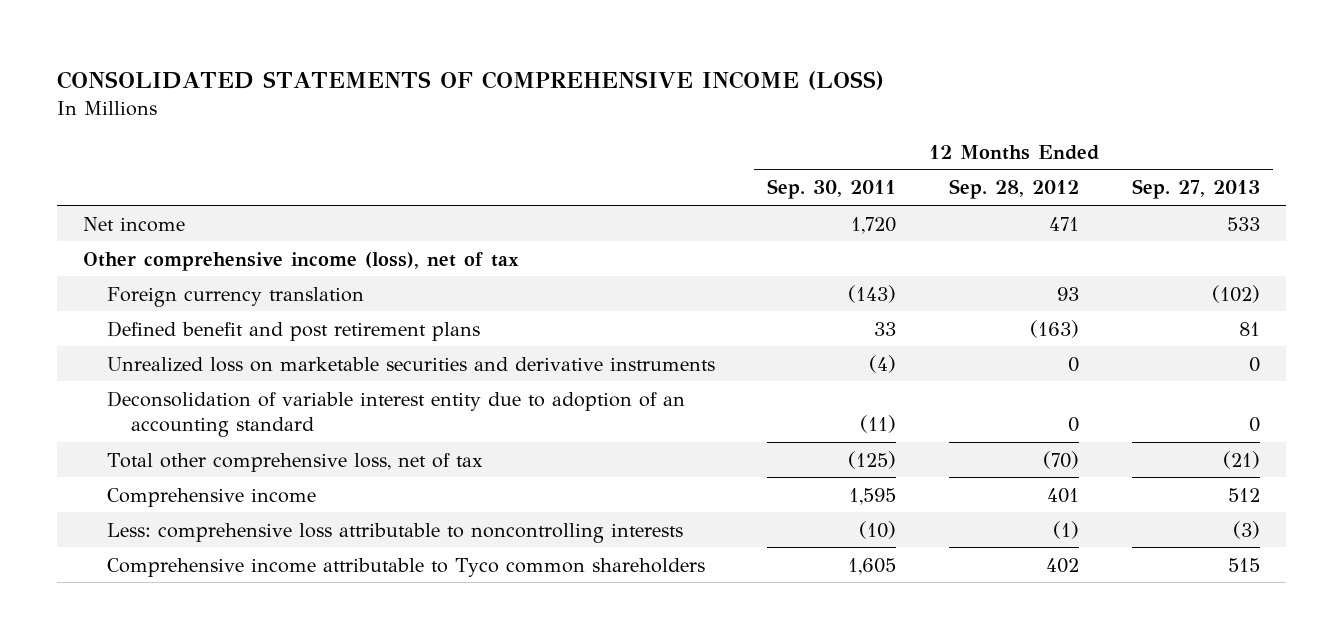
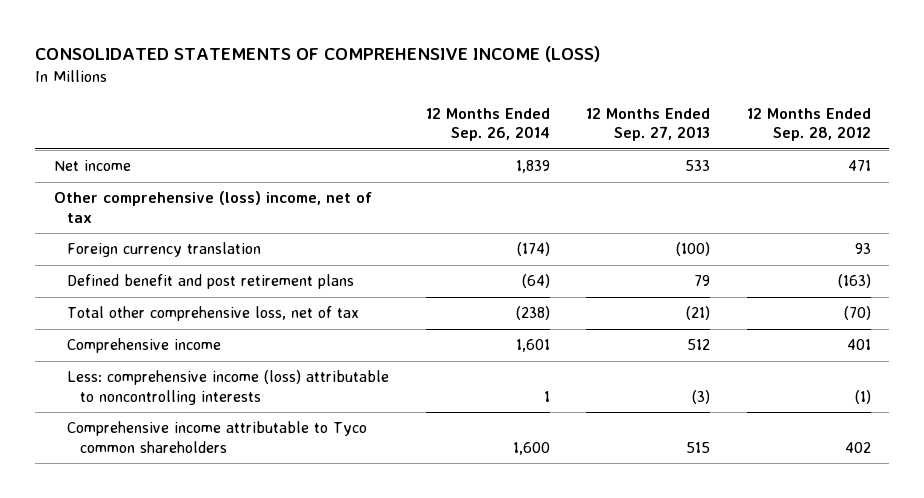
[767,179,897,200] Sep. 30, 2011 -> none
none -> [425,107,550,142] 12 Months Ended Sep. 26, 2014
[106,356,715,372] Unrealized loss on marketable securities and derivative instruments -> none
[106,390,685,438] Deconsolidation of variable interest entity due to adoption of an accounting standard -> none
[82,251,519,271] Other comprehensive income (loss), net of tax -> [53,191,372,223] Other comprehensive (loss) income, net of tax
[1211,284,1260,303] (102) -> [676,242,711,257] (100)
[1238,321,1260,336] 81 -> [694,275,711,287] 79
[106,522,683,543] Less: comprehensive loss attributable to noncontrolling interests -> [66,370,389,405] Less: comprehensive income (loss) attributable to noncontrolling interests

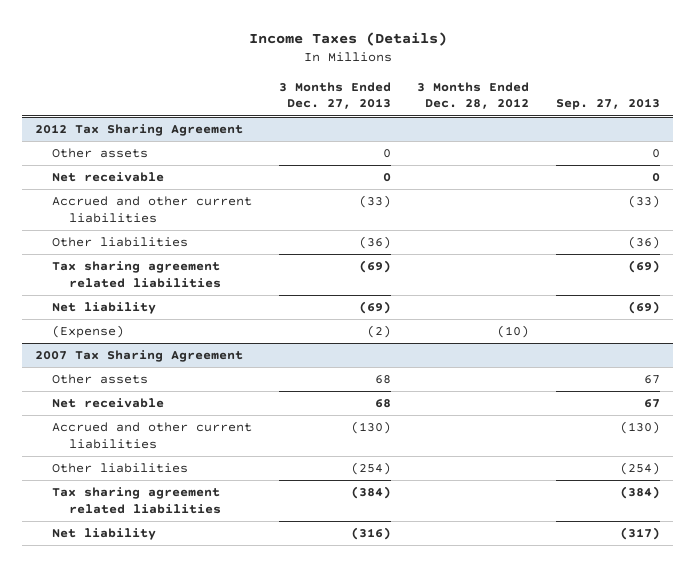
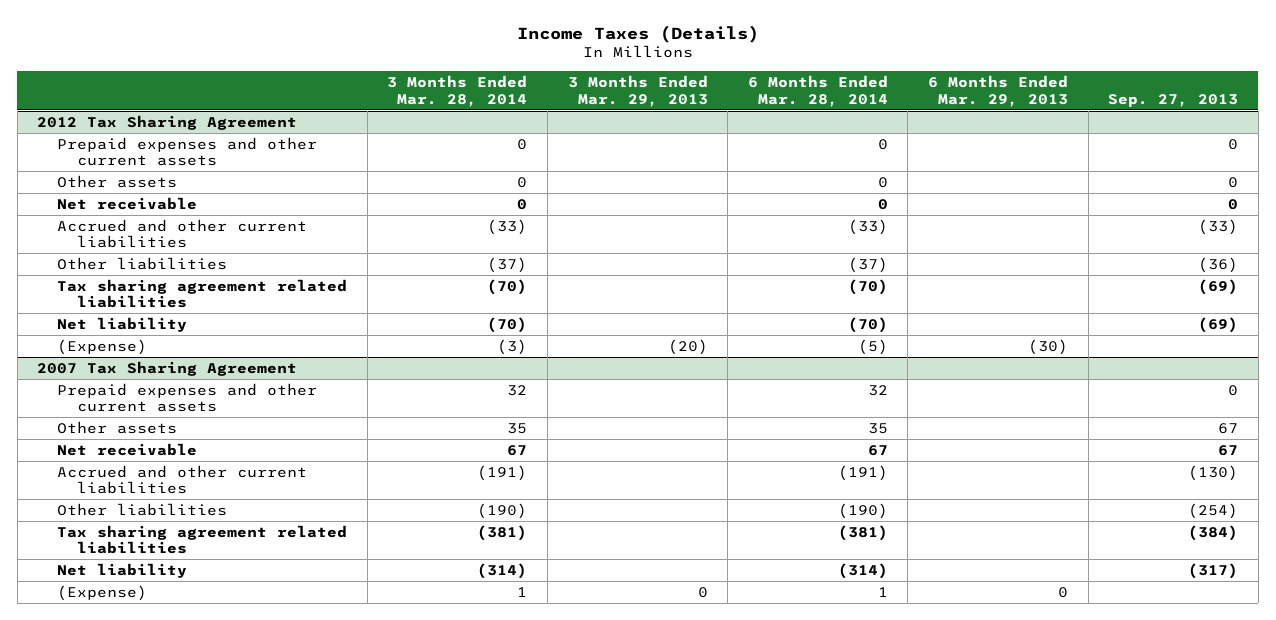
[278,81,391,110] 3 Months Ended Dec. 27, 2013 -> none
[417,81,530,110] 3 Months Ended Dec. 28, 2012 -> none
none -> [387,75,528,107] 3 Months Ended Mar. 28, 2014
none -> [567,75,708,107] 3 Months Ended Mar. 29, 2013
none -> [747,75,888,107] 6 Months Ended Mar. 28, 2014
none -> [928,75,1069,107] 6 Months Ended Mar. 29, 2013
none -> [56,136,317,167] Prepaid expenses and other current assets
none -> [56,382,317,413] Prepaid expenses and other current assets
none -> [56,584,147,601] (Expense)

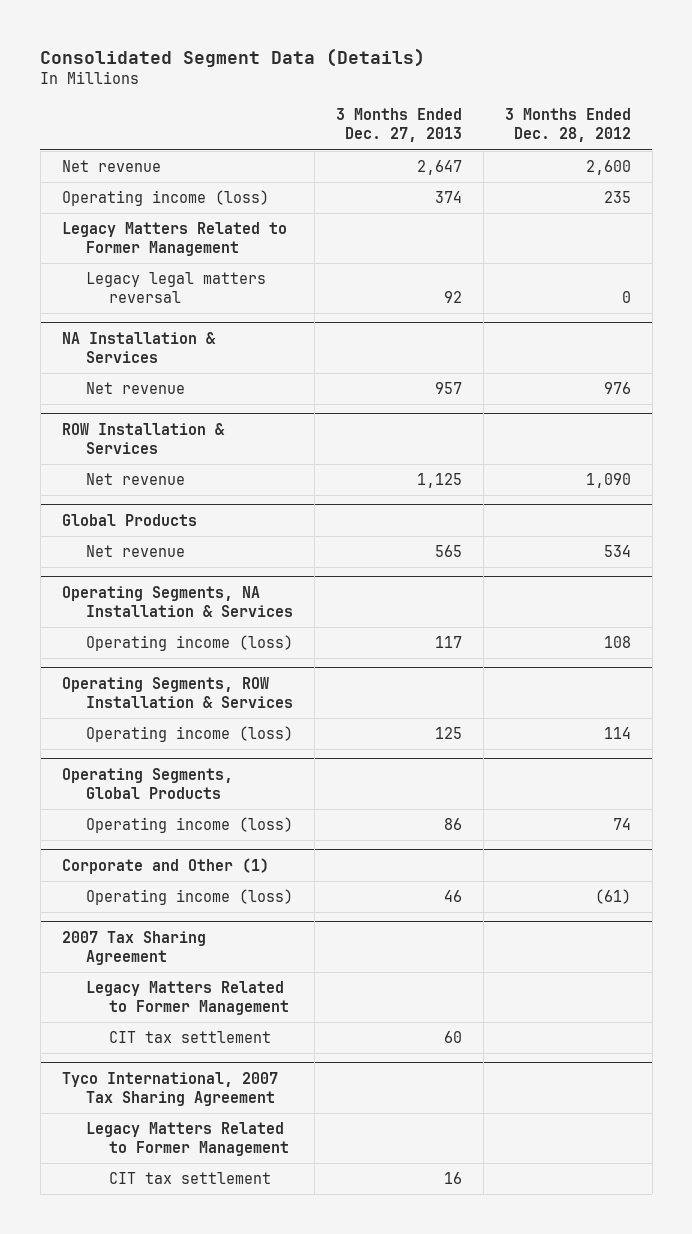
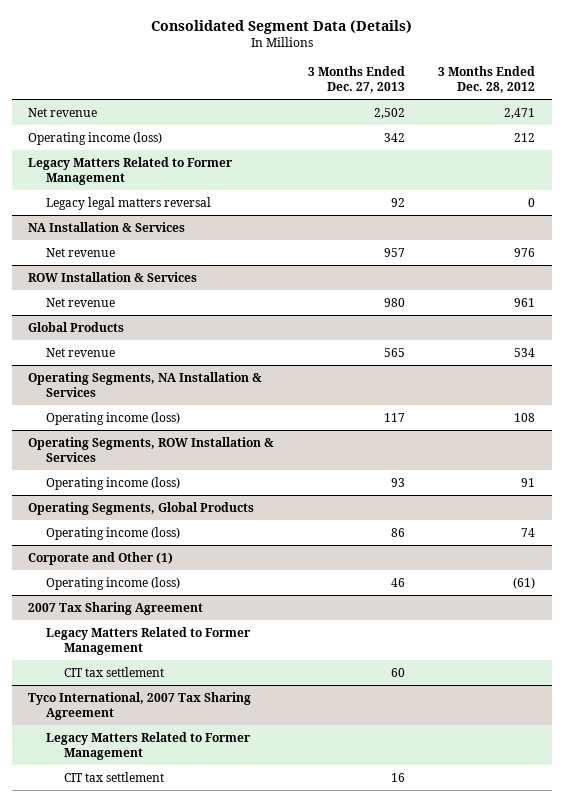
[416,160,462,176] 2,647 -> [373,107,405,119] 2,502
[585,160,631,176] 2,600 -> [503,107,535,119] 2,471
[434,191,462,204] 374 -> [383,132,405,142] 342
[603,191,631,204] 235 -> [513,132,535,142] 212
[416,473,462,489] 1,125 -> [383,297,405,307] 980
[585,473,631,489] 1,090 -> [513,297,535,307] 961
[434,727,462,740] 125 -> [390,477,405,487] 93
[603,727,631,740] 114 -> [520,477,535,487] 91

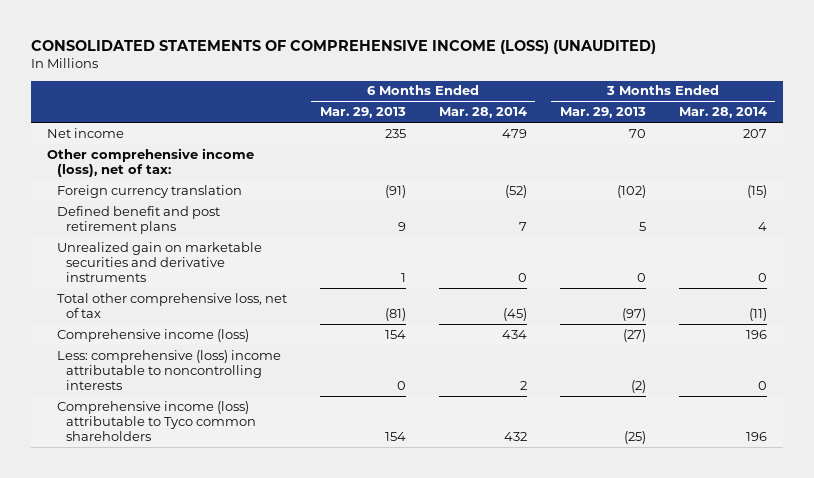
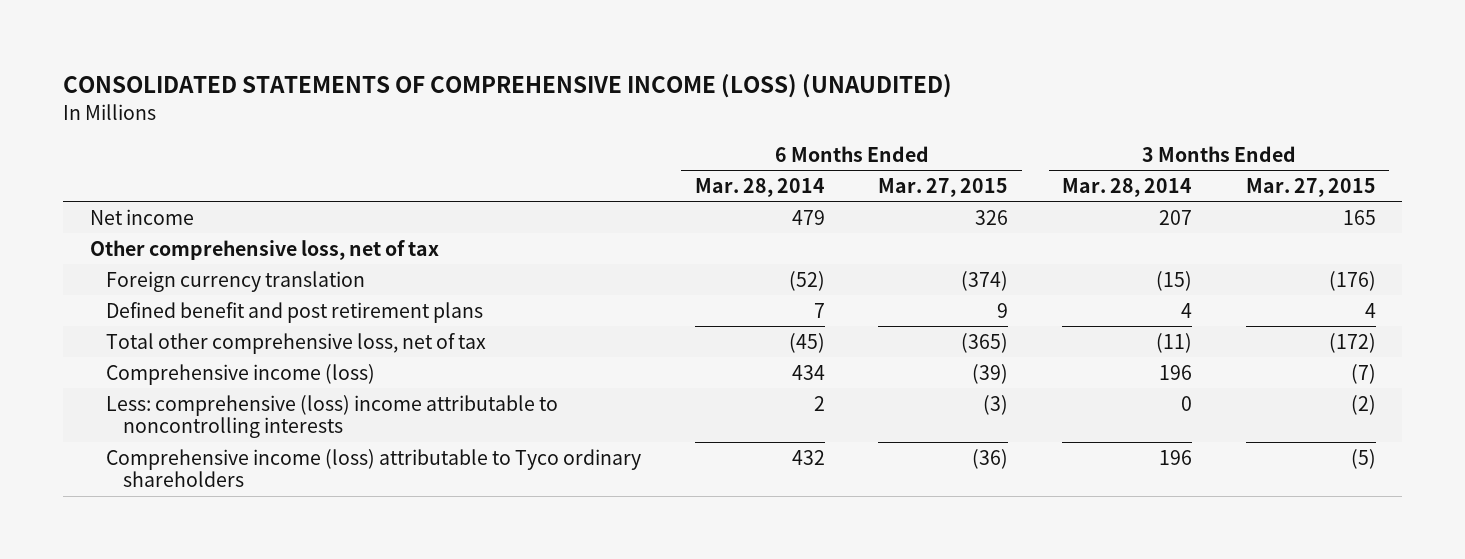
[319,107,406,119] Mar. 29, 2013 -> none
[559,107,646,119] Mar. 29, 2013 -> none
none -> [878,177,1009,197] Mar. 27, 2015
none -> [1245,177,1376,197] Mar. 27, 2015
[47,147,255,178] Other comprehensive income (loss), net of tax: -> [89,239,439,260] Other comprehensive loss, net of tax
[56,241,262,283] Unrealized gain on marketable securities and derivative instruments -> none
[56,400,257,442] Comprehensive income (loss) attributable to Tyco common shareholders -> [106,448,642,488] Comprehensive income (loss) attributable to Tyco ordinary shareholders

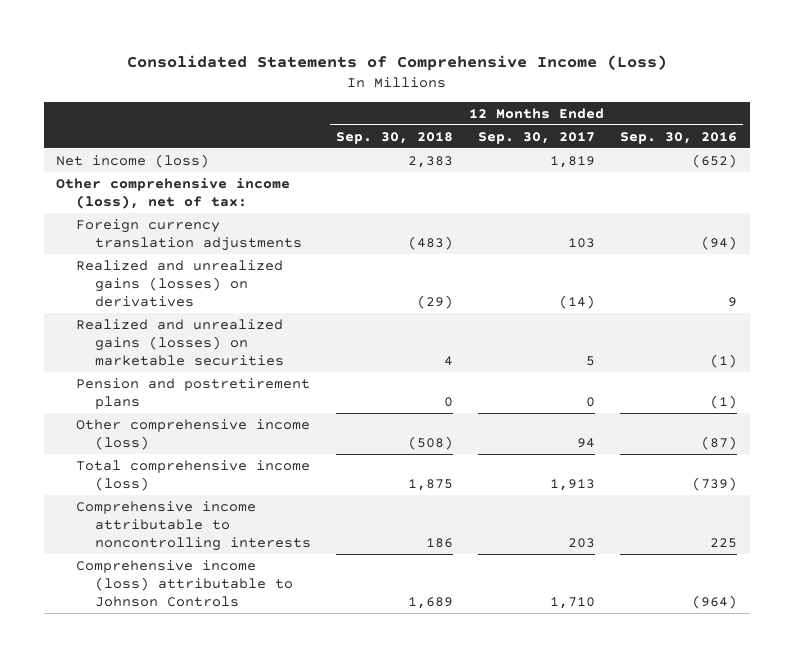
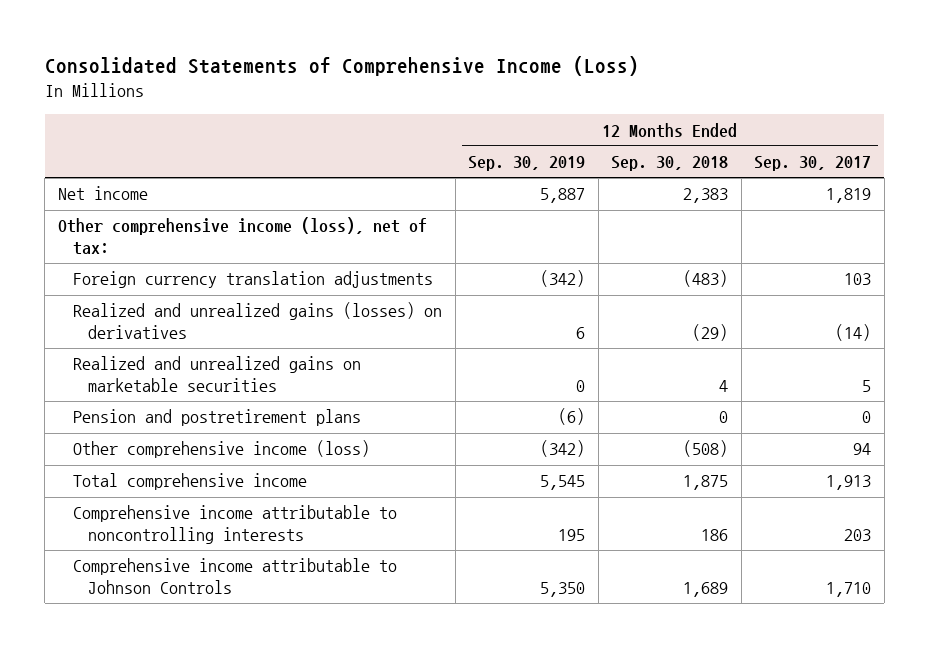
[620,131,738,144] Sep. 30, 2016 -> none
none -> [468,156,586,172] Sep. 30, 2019
[56,153,210,168] Net income (loss) -> [57,186,148,201] Net income
[75,318,285,366] Realized and unrealized gains (losses) on marketable securities -> [73,356,362,393] Realized and unrealized gains on marketable securities
[75,459,310,491] Total comprehensive income (loss) -> [73,473,308,491] Total comprehensive income
[75,559,294,607] Comprehensive income (loss) attributable to Johnson Controls -> [73,558,398,595] Comprehensive income attributable to Johnson Controls

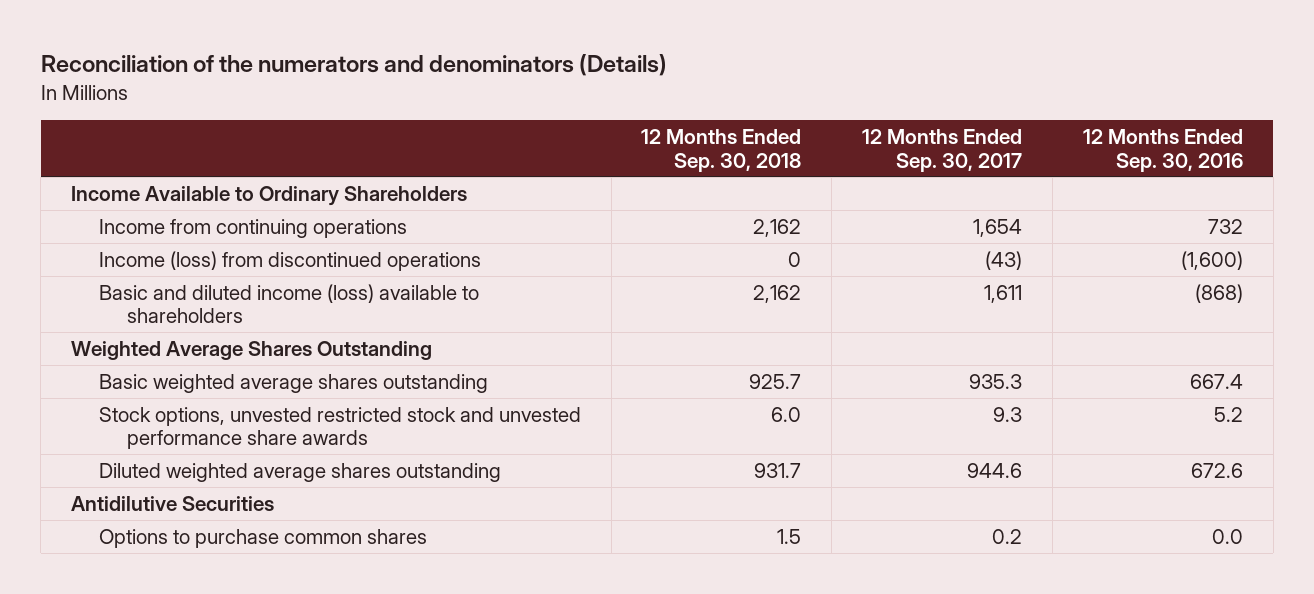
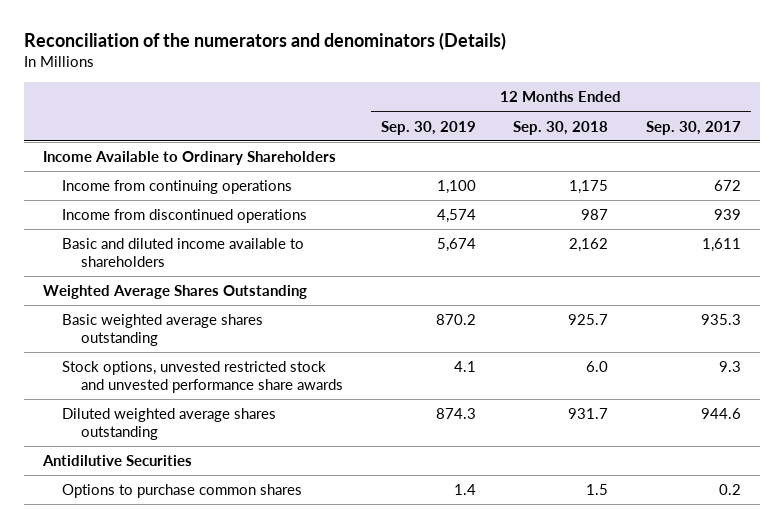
[1082,128,1243,172] 12 Months Ended Sep. 30, 2016 -> none
none -> [380,120,476,135] Sep. 30, 2019
[753,218,802,237] 2,162 -> [569,180,609,195] 1,175
[973,218,1023,237] 1,654 -> [714,180,742,192] 672
[98,250,481,271] Income (loss) from discontinued operations -> [61,209,307,224] Income from discontinued operations
[788,251,802,267] 0 -> [581,209,609,221] 987
[985,250,1023,270] (43) -> [714,209,742,221] 939
[98,283,479,324] Basic and diluted income (loss) available to shareholders -> [61,238,304,268] Basic and diluted income available to shareholders

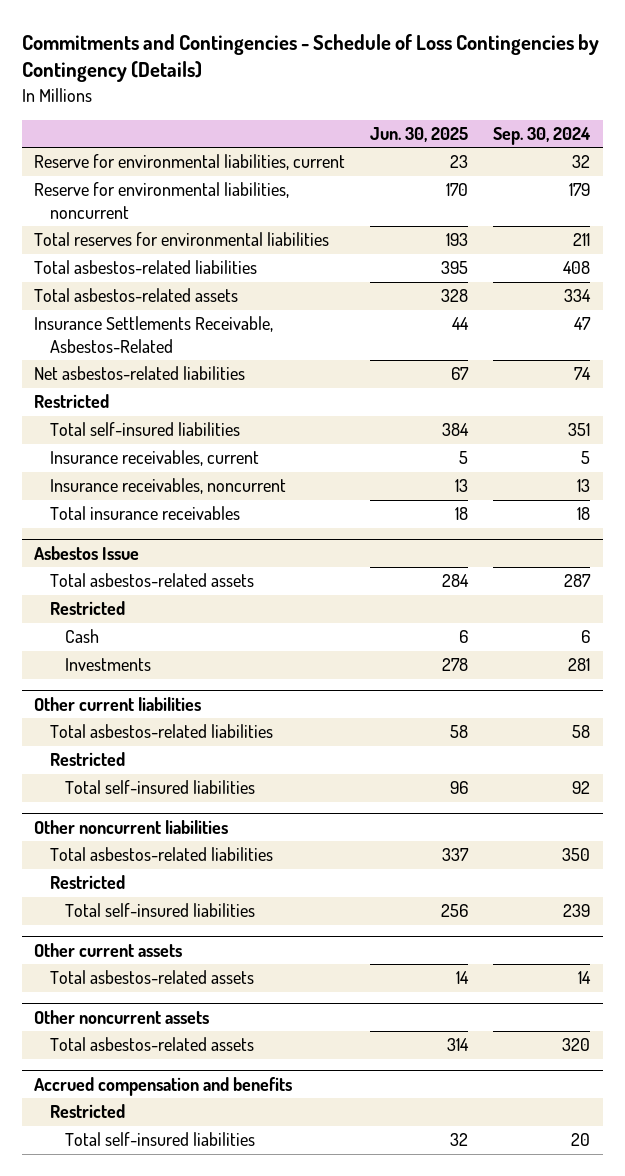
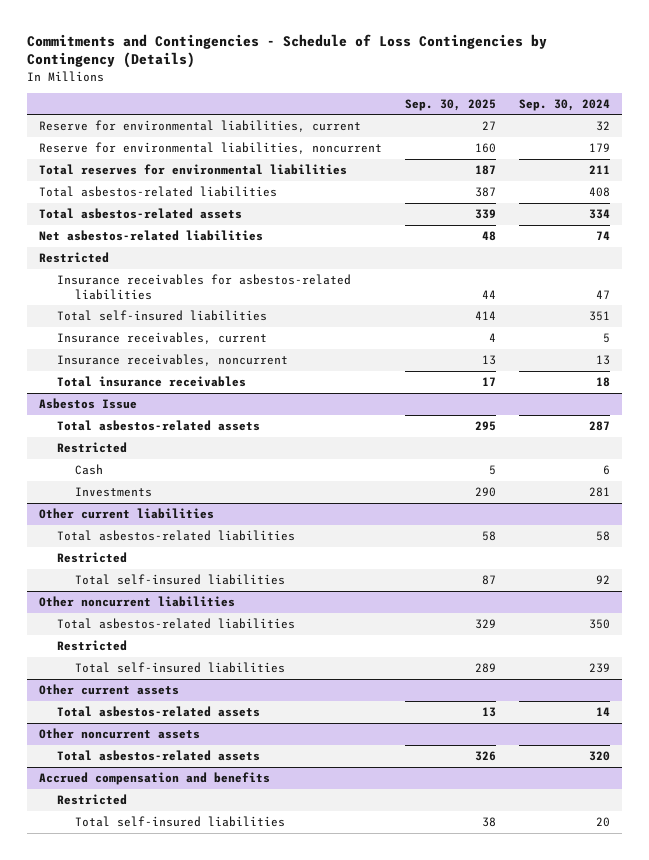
[370,127,469,143] Jun. 30, 2025 -> none
none -> [404,98,496,111] Sep. 30, 2025
[34,316,274,353] Insurance Settlements Receivable, Asbestos-Related -> none
none -> [56,274,351,300] Insurance receivables for asbestos-related liabilities

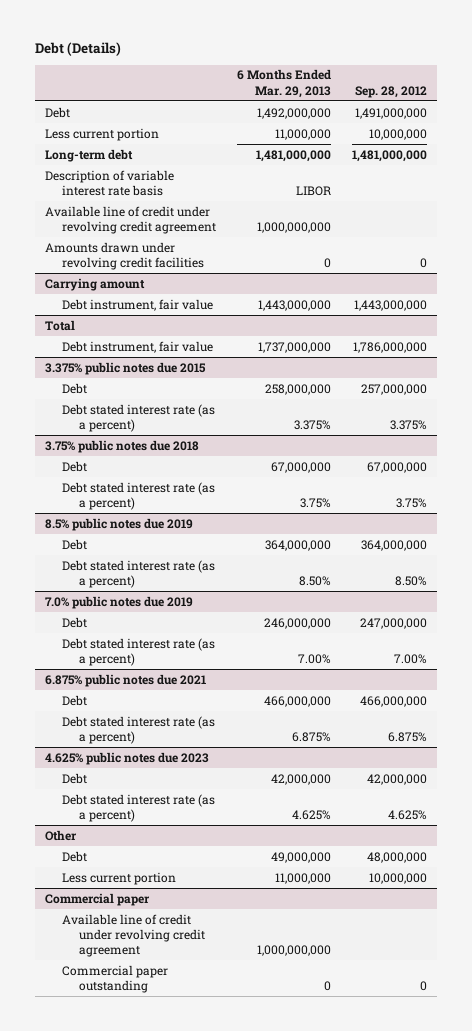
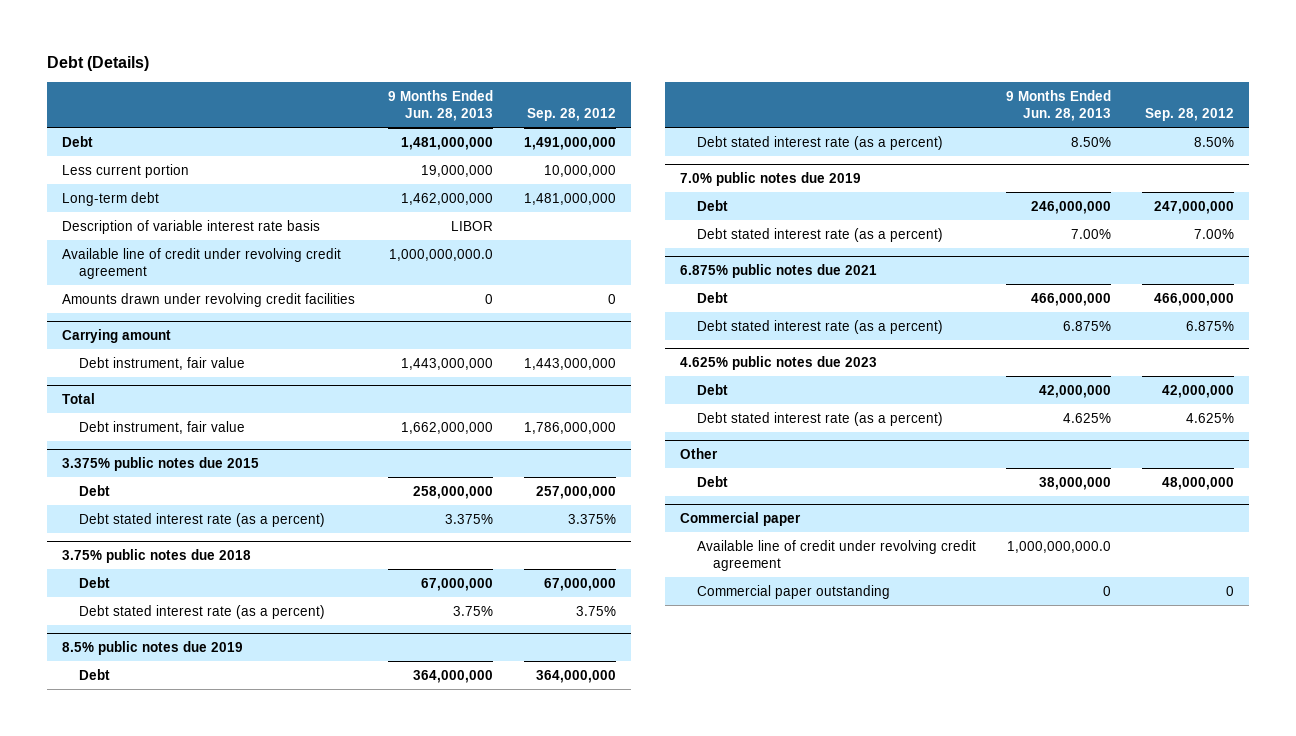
[237,69,332,98] 6 Months Ended Mar. 29, 2013 -> none
none -> [388,89,494,121] 9 Months Ended Jun. 28, 2013
[62,871,177,885] Less current portion -> none

